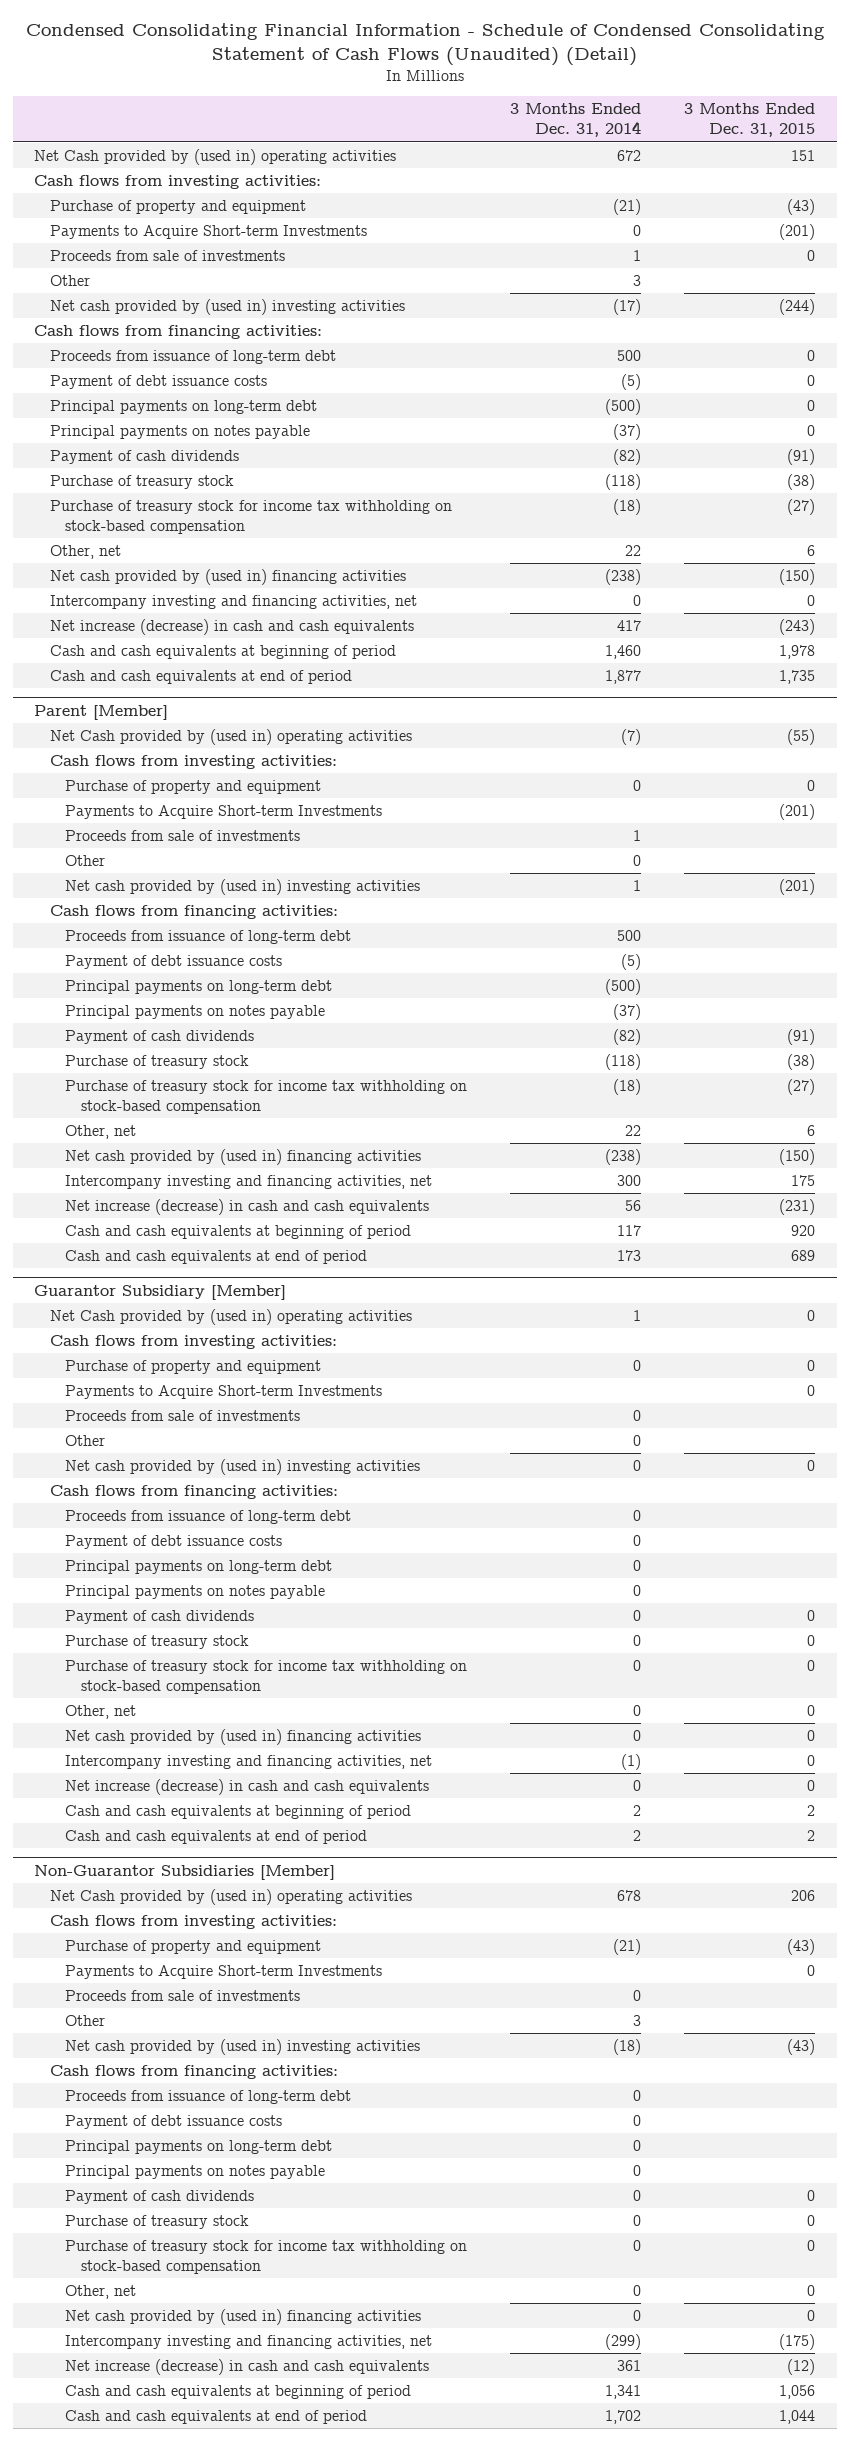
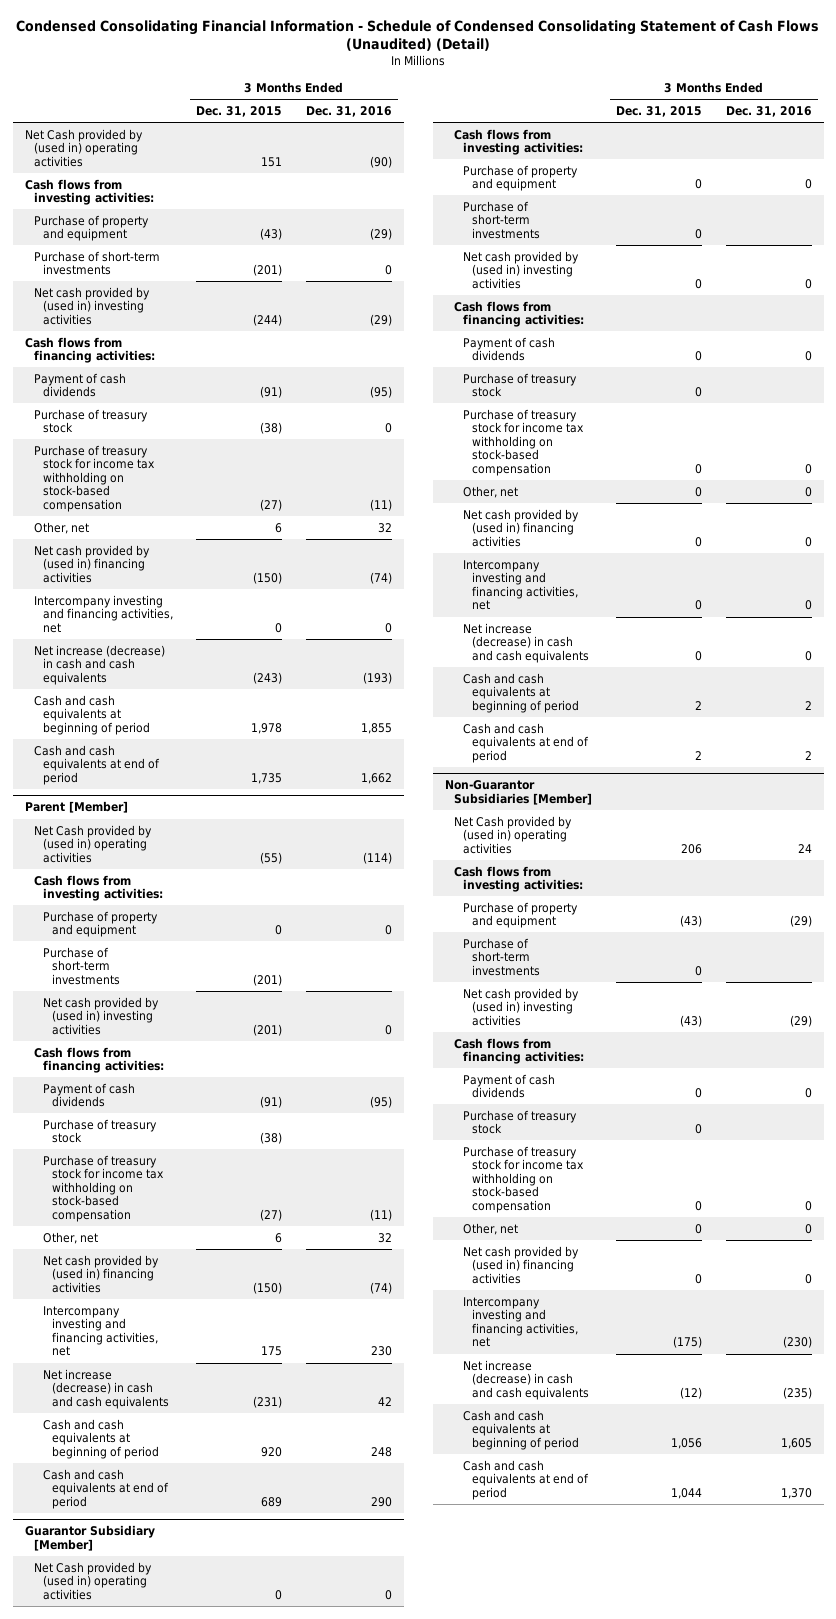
[510,103,642,138] 3 Months Ended Dec. 31, 2014 -> none
none -> [305,105,392,117] Dec. 31, 2016
[49,250,285,262] Proceeds from sale of investments -> none
[49,275,90,287] Other -> none
[49,225,367,240] Payments to Acquire Short-term Investments -> [33,250,160,276] Purchase of short-term investments
[49,350,336,365] Proceeds from issuance of long-term debt -> none
[49,375,267,390] Payment of debt issuance costs -> none
[49,400,317,415] Principal payments on long-term debt -> none
[49,425,310,440] Principal payments on notes payable -> none
[65,830,301,842] Proceeds from sale of investments -> none
[65,855,106,867] Other -> none
[65,805,383,820] Payments to Acquire Short-term Investments -> [42,946,120,985] Purchase of short-term investments
[65,930,352,945] Proceeds from issuance of long-term debt -> none
[65,955,283,970] Payment of debt issuance costs -> none
[65,980,333,995] Principal payments on long-term debt -> none
[65,1005,326,1020] Principal payments on notes payable -> none
[65,1410,301,1422] Proceeds from sale of investments -> none
[65,1435,106,1447] Other -> none
[65,1385,383,1400] Payments to Acquire Short-term Investments -> [462,200,540,239] Purchase of short-term investments
[65,1510,352,1525] Proceeds from issuance of long-term debt -> none
[65,1535,283,1550] Payment of debt issuance costs -> none
[65,1560,333,1575] Principal payments on long-term debt -> none
[65,1585,326,1600] Principal payments on notes payable -> none
[65,1990,301,2002] Proceeds from sale of investments -> none
[65,2015,106,2027] Other -> none
[65,1965,383,1980] Payments to Acquire Short-term Investments -> [462,937,540,976] Purchase of short-term investments
[65,2090,352,2105] Proceeds from issuance of long-term debt -> none
[65,2115,283,2130] Payment of debt issuance costs -> none
[65,2140,333,2155] Principal payments on long-term debt -> none
[65,2165,326,2180] Principal payments on notes payable -> none

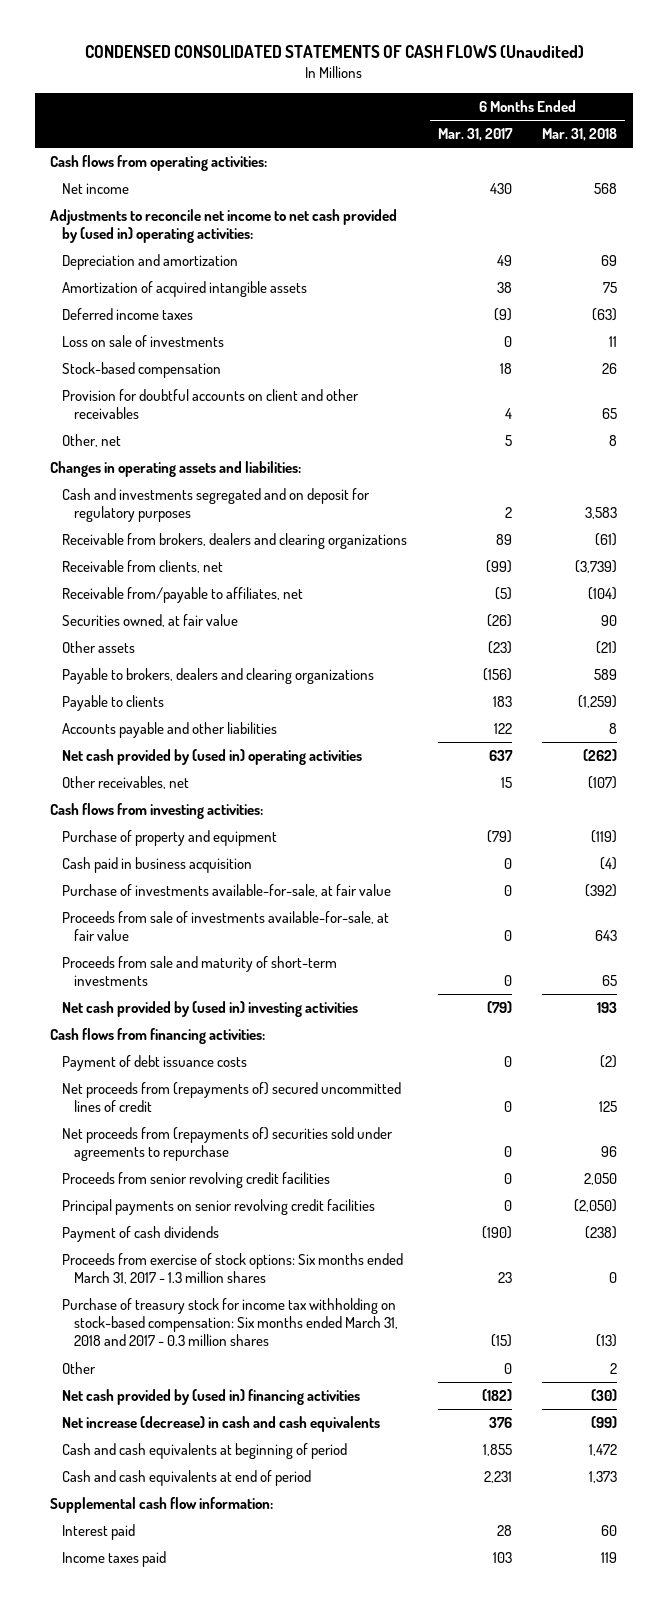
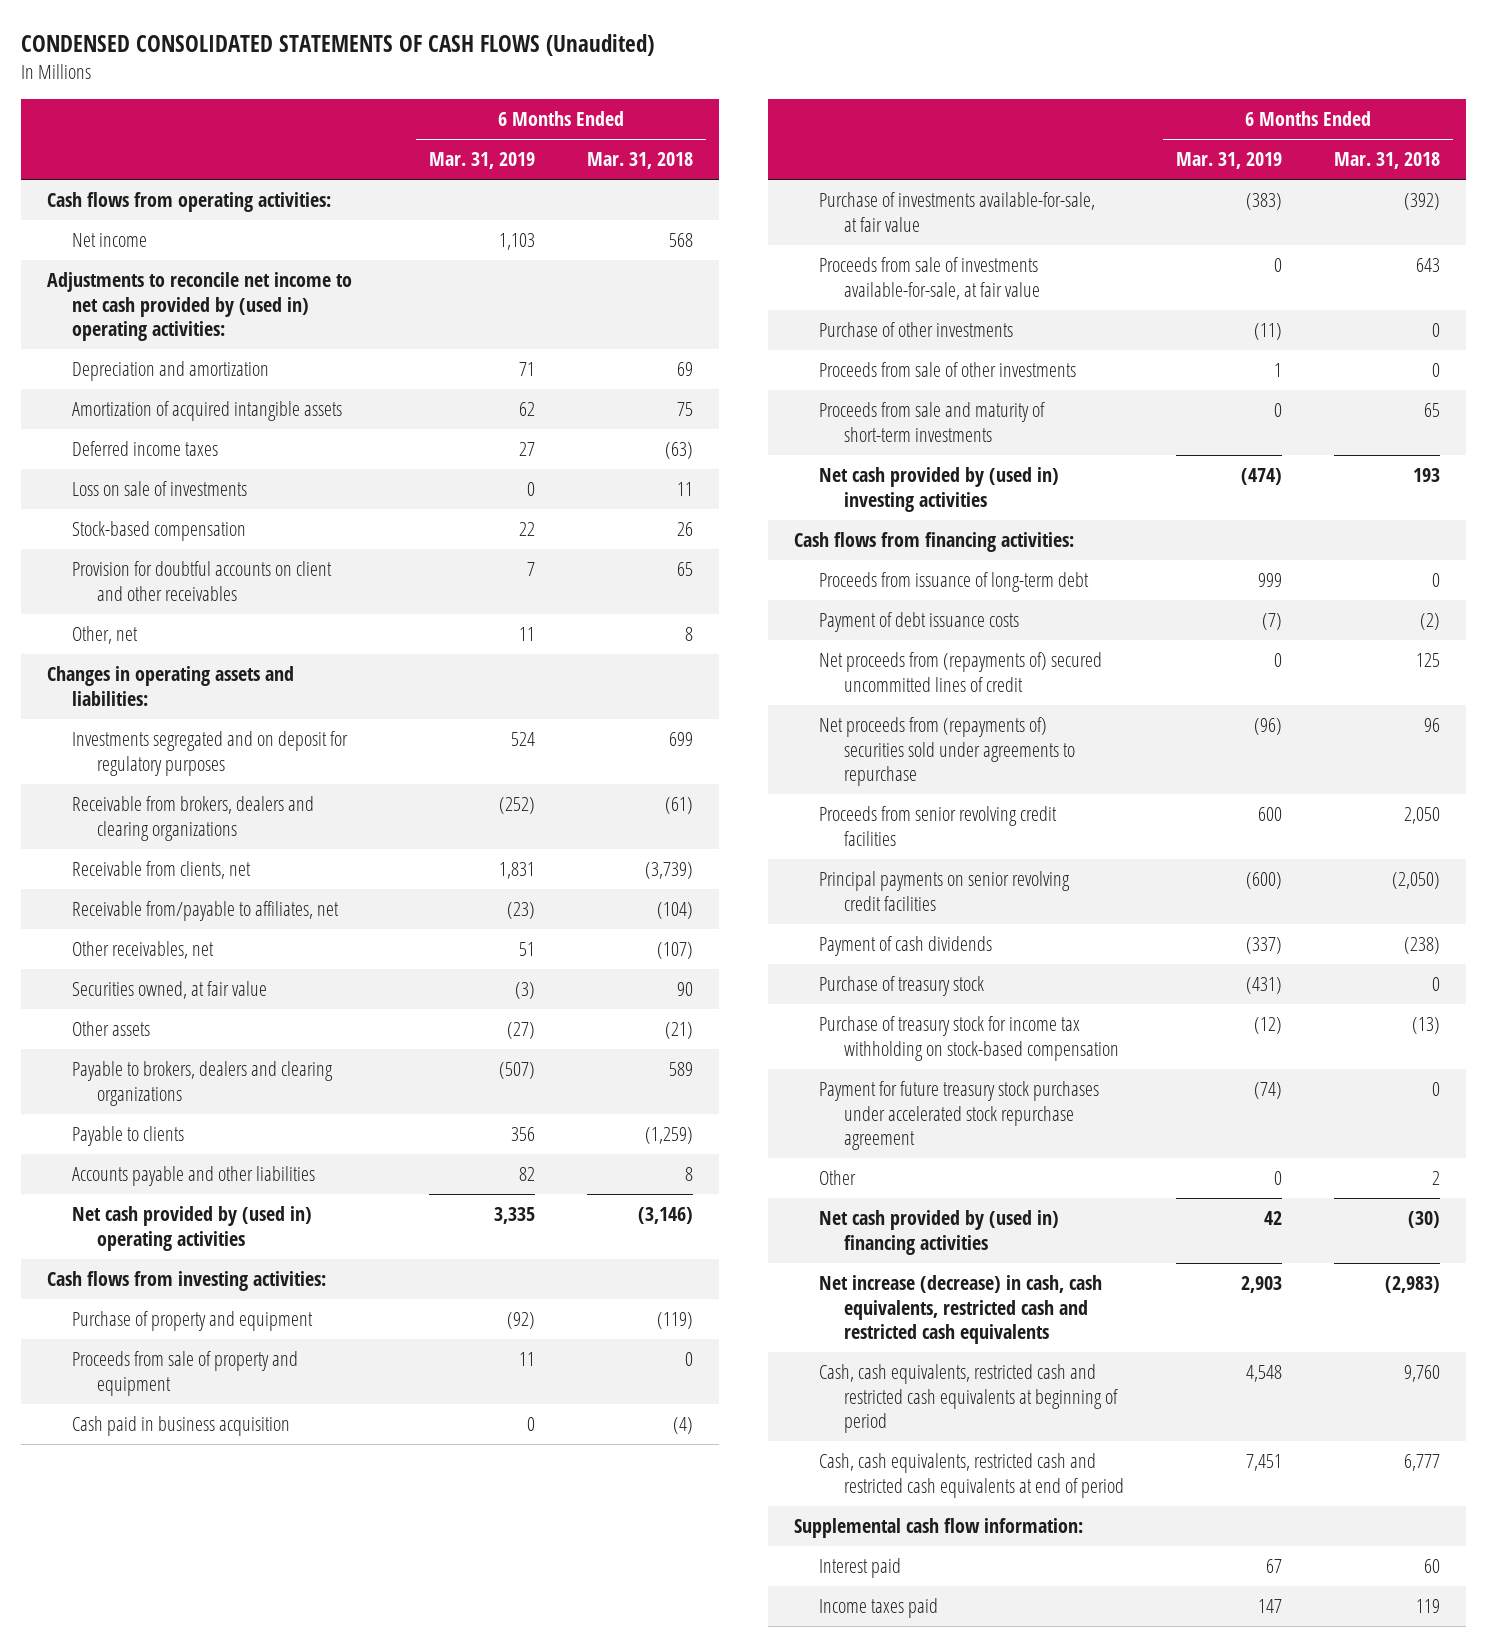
[437,128,513,142] Mar. 31, 2017 -> none
none -> [428,152,535,170] Mar. 31, 2019
[62,488,371,523] Cash and investments segregated and on deposit for regulatory purposes -> [72,731,349,776] Investments segregated and on deposit for regulatory purposes
[585,507,618,520] 3,583 -> [668,732,693,747] 699
[62,776,190,790] Other receivables, net -> [72,941,215,960] Other receivables, net
[583,749,618,762] (262) -> [637,1207,693,1225] (3,146)
none -> [72,1351,299,1396] Proceeds from sale of property and equipment
none -> [819,322,1014,338] Purchase of other investments
none -> [819,362,1077,378] Proceeds from sale of other investments
none -> [819,572,1090,593] Proceeds from issuance of long-term debt
[62,1253,404,1285] Proceeds from exercise of stock options: Six months ended March 31, 2017 - 1.3 million shares -> none
none -> [819,976,985,997] Purchase of treasury stock
[62,1298,399,1347] Purchase of treasury stock for income tax withholding on stock-based compensation: Six months ended March 31, 2018 and 2017 - 0.3 million shares -> [819,1016,1120,1061] Purchase of treasury stock for income tax withholding on stock-based compensation
none -> [819,1081,1100,1151] Payment for future treasury stock purchases under accelerated stock repurchase agreement
[62,1416,381,1433] Net increase (decrease) in cash and cash equivalents -> [819,1275,1103,1345] Net increase (decrease) in cash, cash equivalents, restricted cash and restricted cash equivalents
[591,1416,618,1429] (99) -> [1384,1276,1440,1294] (2,983)
[62,1443,348,1460] Cash and cash equivalents at beginning of period -> [819,1364,1119,1434] Cash, cash equivalents, restricted cash and restricted cash equivalents at beginning of period
[589,1444,618,1457] 1,472 -> [1403,1365,1440,1383] 9,760
[62,1470,312,1487] Cash and cash equivalents at end of period -> [819,1453,1125,1498] Cash, cash equivalents, restricted cash and restricted cash equivalents at end of period
[589,1471,618,1484] 1,373 -> [1403,1454,1440,1472] 6,777

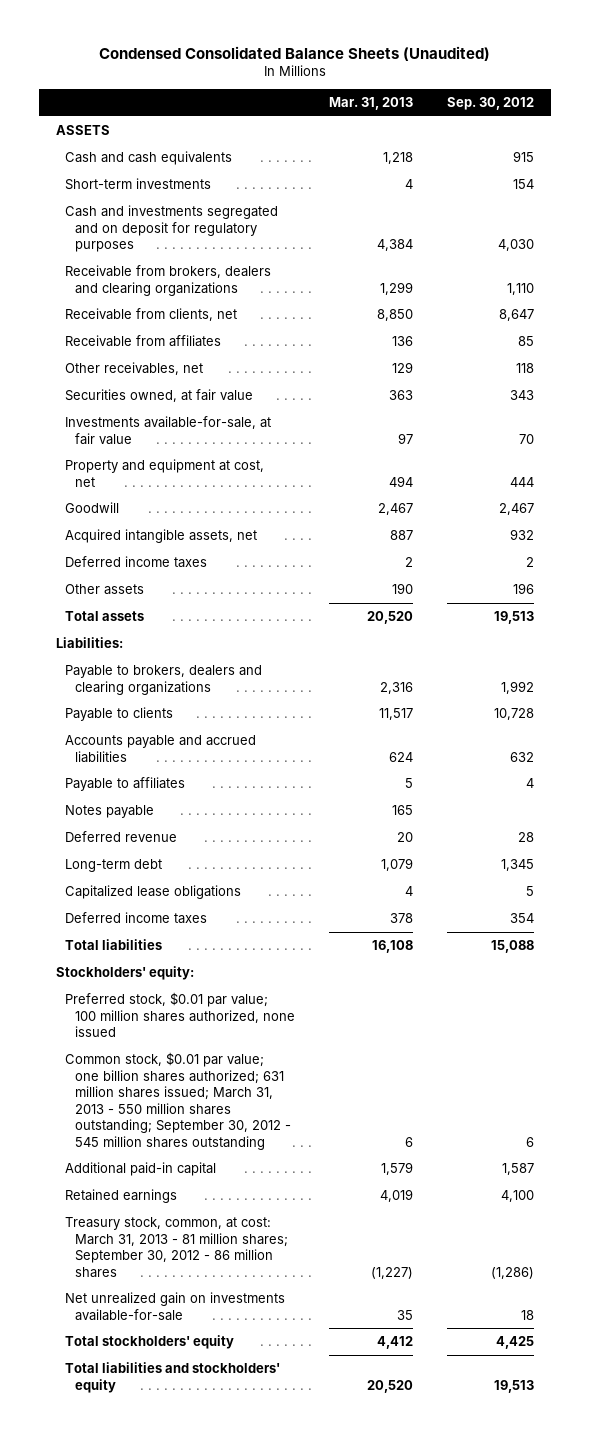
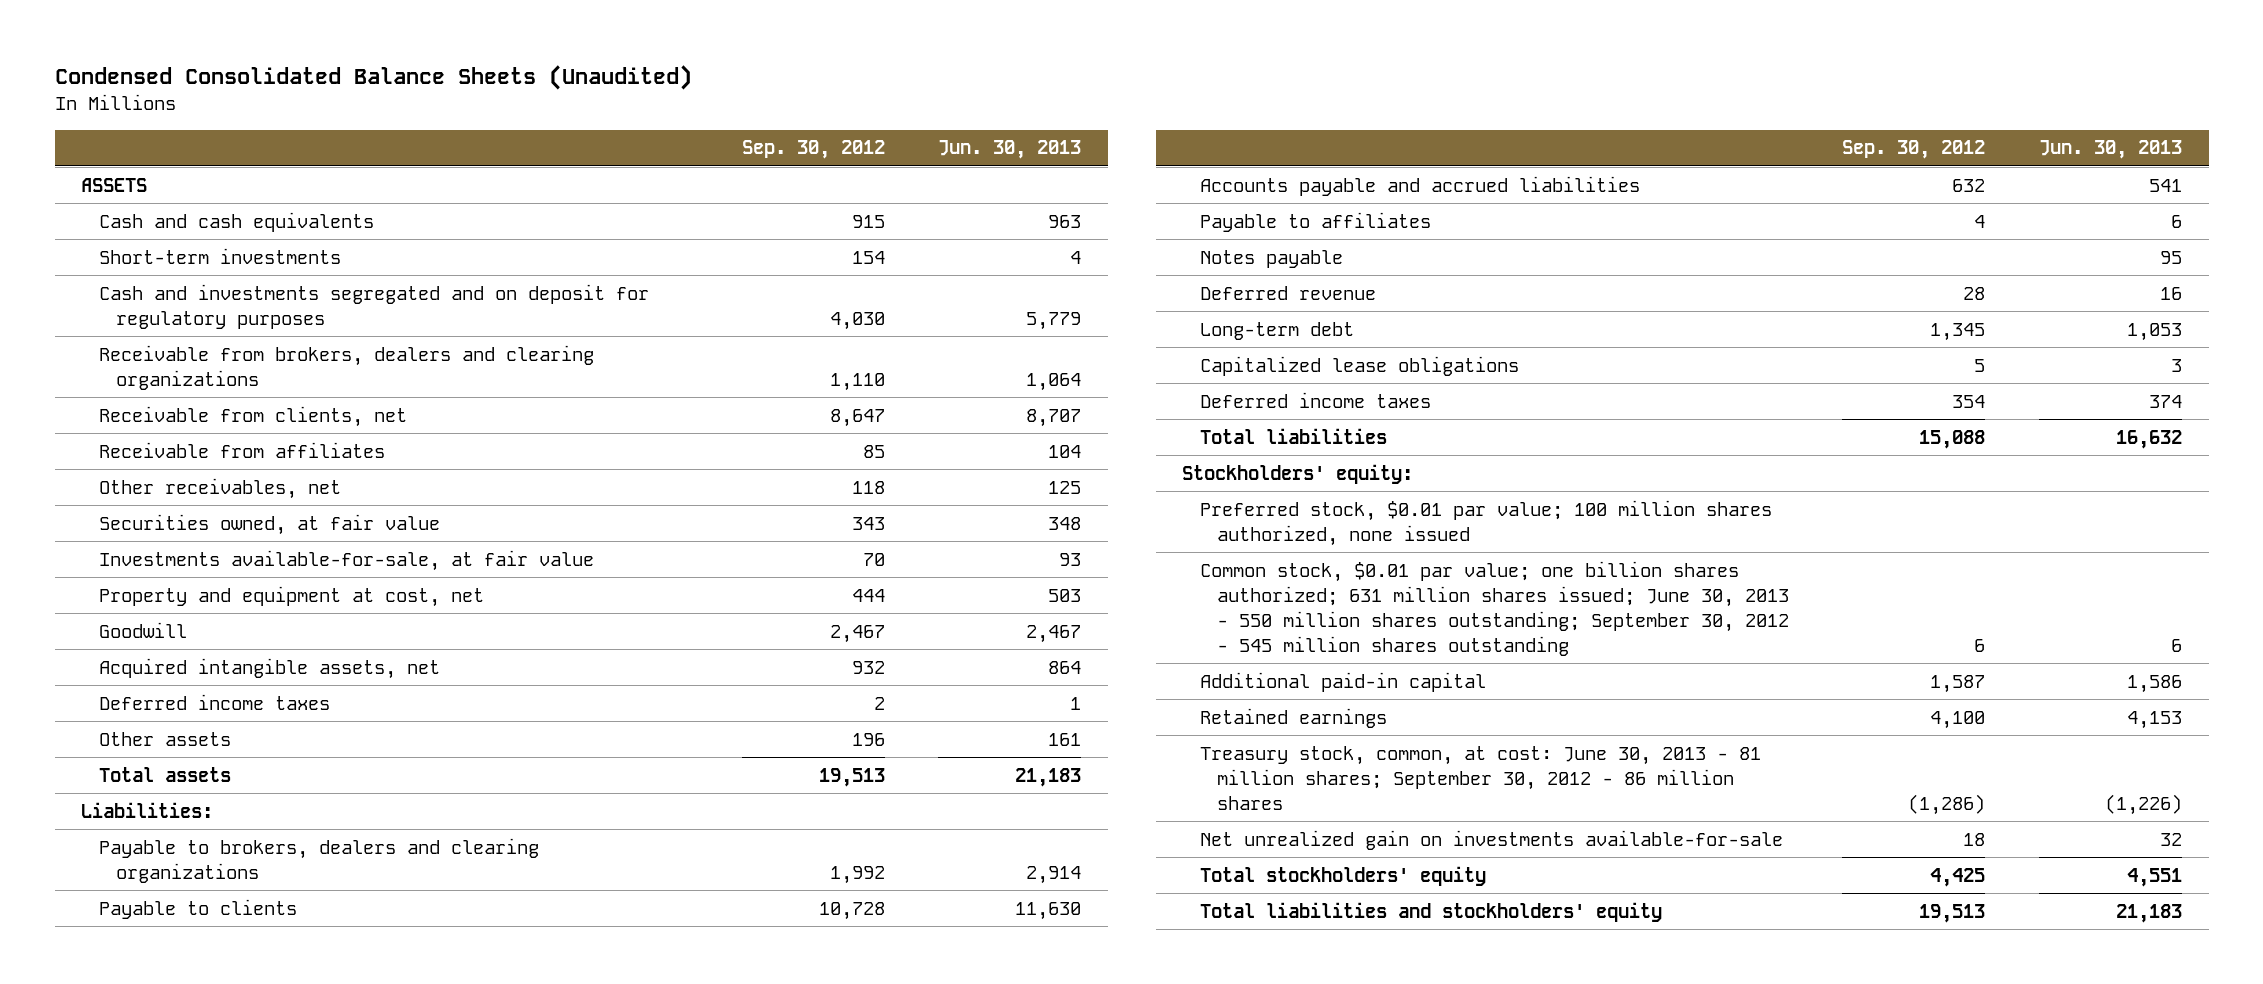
[329,97,414,111] Mar. 31, 2013 -> none
none -> [937,140,1081,160] Jun. 30, 2013
[65,1052,292,1150] Common stock, $0.01 par value; one billion shares authorized; 631 million shares issued; March 31, 2013 - 550 million shares outstanding; September 30, 2012 - 545 million shares outstanding -> [1199,560,1790,656] Common stock, $0.01 par value; one billion shares authorized; 631 million shares issued; June 30, 2013 - 550 million shares outstanding; September 30, 2012 - 545 million shares outstanding
[65,1217,289,1278] Treasury stock, common, at cost: March 31, 2013 - 81 million shares; September 30, 2012 - 86 million shares -> [1199,745,1761,810] Treasury stock, common, at cost: June 30, 2013 - 81 million shares; September 30, 2012 - 86 million shares

